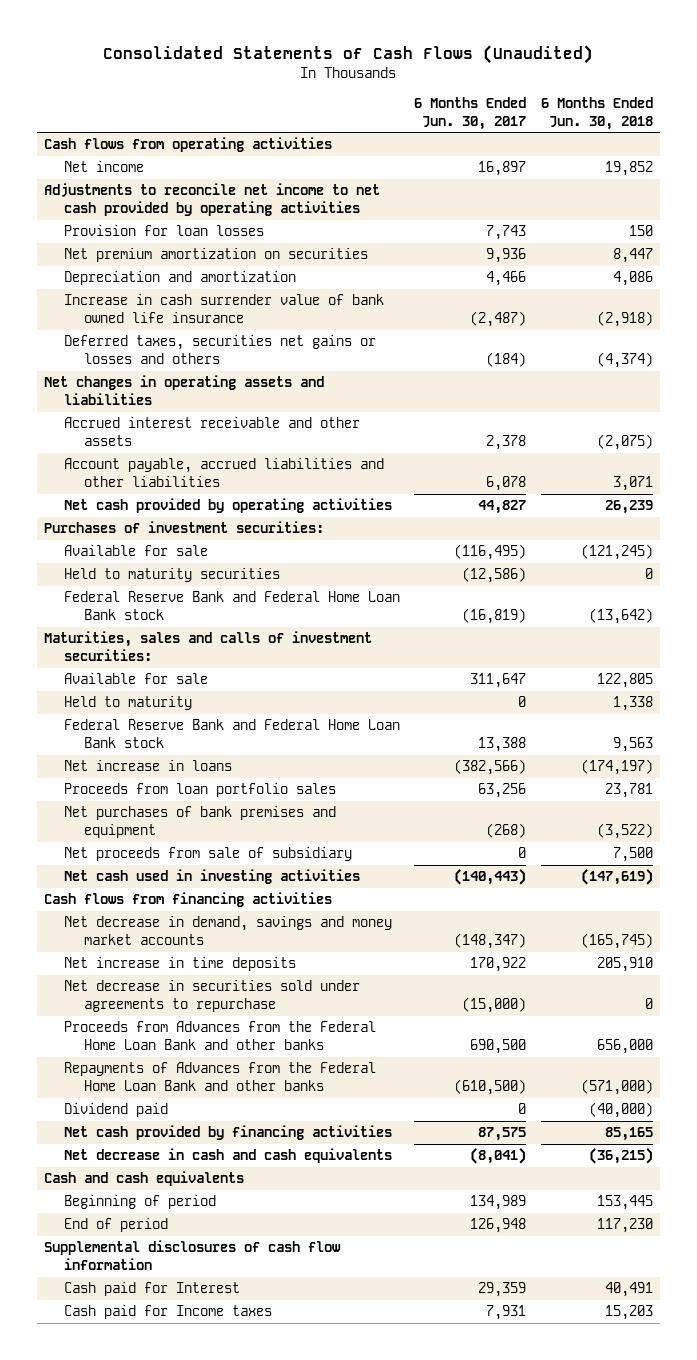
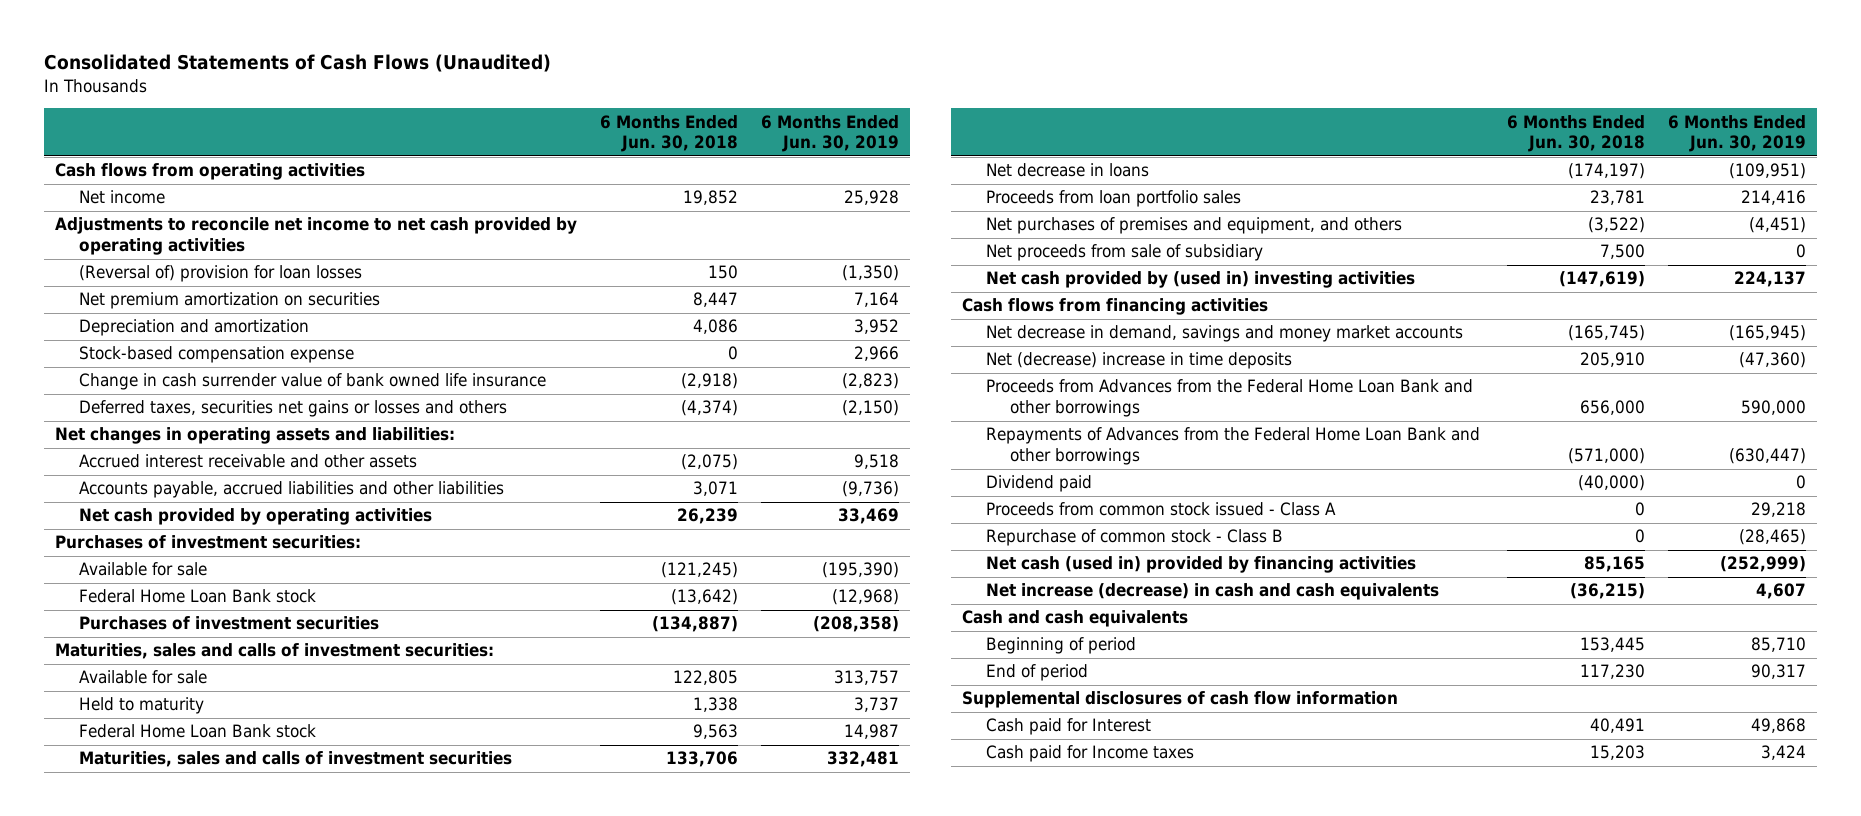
[414,97,527,130] 6 Months Ended Jun. 30, 2017 -> none
none -> [760,114,899,153] 6 Months Ended Jun. 30, 2019
[64,225,265,237] Provision for loan losses -> [79,265,363,283] (Reversal of) provision for loan losses
none -> [79,346,355,364] Stock-based compensation expense
[64,294,385,324] Increase in cash surrender value of bank owned life insurance -> [79,373,547,391] Change in cash surrender value of bank owned life insurance
[43,375,324,406] Net changes in operating assets and liabilities -> [55,427,456,445] Net changes in operating assets and liabilities:
[64,458,385,488] Account payable, accrued liabilities and other liabilities -> [79,481,505,499] Accounts payable, accrued liabilities and other liabilities
[64,568,281,583] Held to maturity securities -> none
[64,591,401,621] Federal Reserve Bank and Federal Home Loan Bank stock -> [79,589,317,604] Federal Home Loan Bank stock
none -> [79,616,380,631] Purchases of investment securities
[64,719,401,749] Federal Reserve Bank and Federal Home Loan Bank stock -> [79,724,317,739] Federal Home Loan Bank stock
none -> [79,751,513,768] Maturities, sales and calls of investment securities
[64,760,233,772] Net increase in loans -> [986,163,1150,178] Net decrease in loans
[64,806,337,839] Net purchases of bank premises and equipment -> [986,217,1403,235] Net purchases of premises and equipment, and others
[64,869,361,885] Net cash used in investing activities -> [986,271,1416,289] Net cash provided by (used in) investing activities
[64,980,361,1013] Net decrease in securities sold under agreements to repurchase -> none
[64,957,297,972] Net increase in time deposits -> [986,352,1293,370] Net (decrease) increase in time deposits
[64,1021,377,1051] Proceeds from Advances from the Federal Home Loan Bank and other banks -> [986,379,1474,418] Proceeds from Advances from the Federal Home Loan Bank and other borrowings
[64,1062,377,1092] Repayments of Advances from the Federal Home Loan Bank and other banks -> [986,427,1481,466] Repayments of Advances from the Federal Home Loan Bank and other borrowings
none -> [986,502,1337,517] Proceeds from common stock issued - Class A
none -> [986,529,1284,547] Repurchase of common stock - Class B
[64,1125,393,1141] Net cash provided by financing activities -> [986,556,1417,574] Net cash (used in) provided by financing activities
[64,1148,393,1164] Net decrease in cash and cash equivalents -> [986,583,1440,601] Net increase (decrease) in cash and cash equivalents

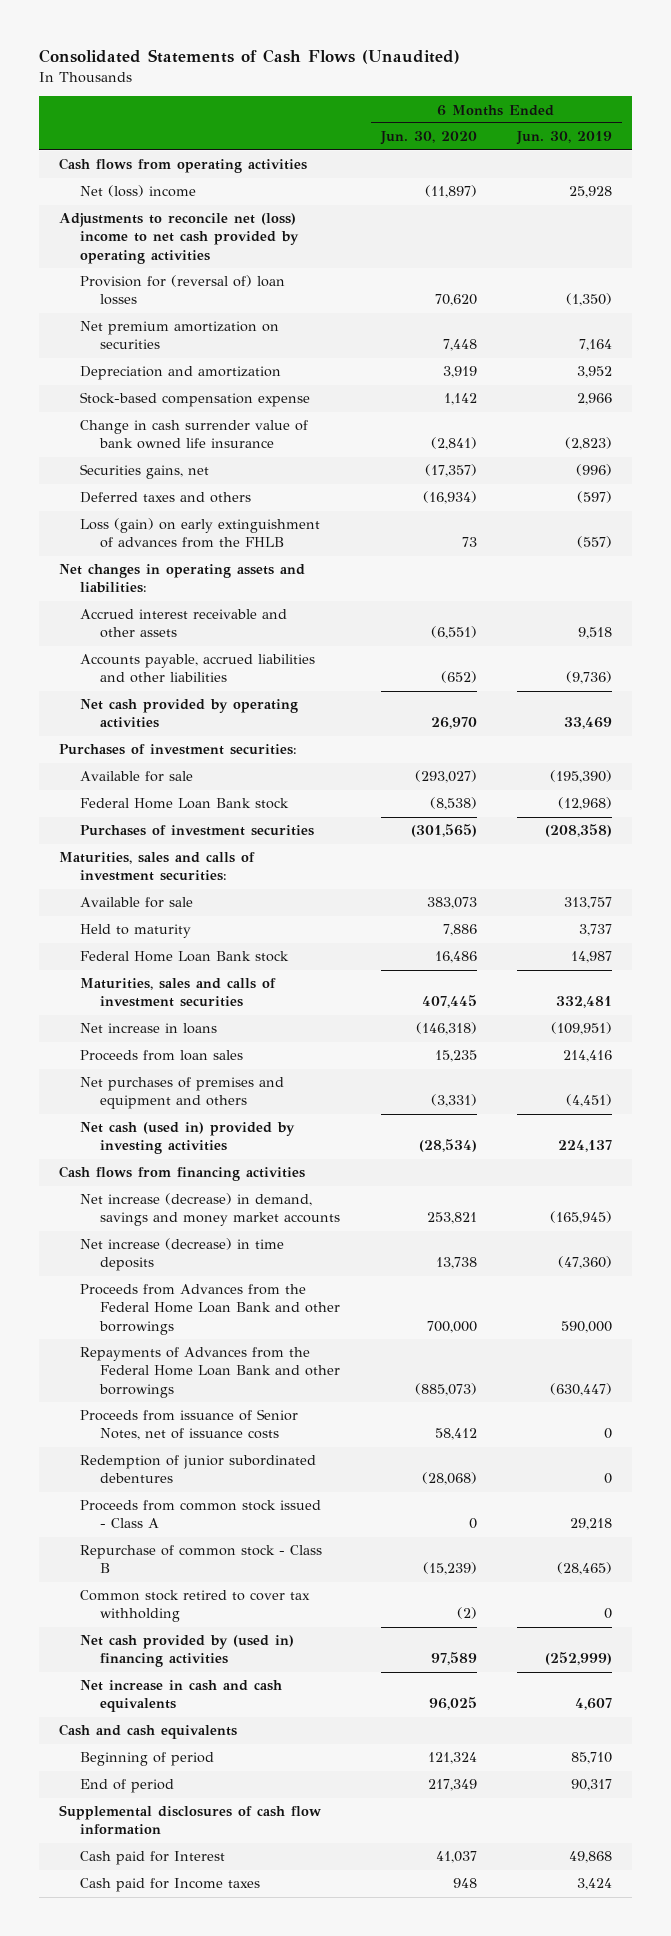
[599,114,738,153] 6 Months Ended Jun. 30, 2018 -> none
none -> [379,131,477,146] Jun. 30, 2020
[79,190,166,205] Net income -> [79,185,196,198] Net (loss) income
[55,217,578,256] Adjustments to reconcile net income to net cash provided by operating activities -> [58,213,299,264] Adjustments to reconcile net (loss) income to net cash provided by operating activities
[79,265,363,283] (Reversal of) provision for loan losses -> [79,275,285,306] Provision for (reversal of) loan losses
none -> [79,464,209,480] Securities gains, net
[79,400,508,418] Deferred taxes, securities net gains or losses and others -> [79,492,251,504] Deferred taxes and others
[841,400,899,417] (2,150) -> [576,491,612,504] (597)
none -> [79,518,320,549] Loss (gain) on early extinguishment of advances from the FHLB
[986,244,1264,262] Net proceeds from sale of subsidiary -> none
[986,163,1150,178] Net decrease in loans -> [79,1023,217,1035] Net increase in loans
[986,190,1242,208] Proceeds from loan portfolio sales -> [79,1050,243,1062] Proceeds from loan sales
[986,217,1403,235] Net purchases of premises and equipment, and others -> [79,1077,284,1110] Net purchases of premises and equipment and others
[986,271,1416,289] Net cash provided by (used in) investing activities -> [79,1122,295,1155] Net cash (used in) provided by investing activities
[986,325,1464,343] Net decrease in demand, savings and money market accounts -> [79,1193,341,1227] Net increase (decrease) in demand, savings and money market accounts
[986,352,1293,370] Net (decrease) increase in time deposits -> [79,1238,284,1272] Net increase (decrease) in time deposits
[986,475,1093,493] Dividend paid -> none
none -> [79,1409,298,1441] Proceeds from issuance of Senior Notes, net of issuance costs
none -> [79,1455,316,1484] Redemption of junior subordinated debentures
none -> [79,1590,310,1623] Common stock retired to cover tax withholding
[986,556,1417,574] Net cash (used in) provided by financing activities -> [79,1635,294,1668] Net cash provided by (used in) financing activities
[986,583,1440,601] Net increase (decrease) in cash and cash equivalents -> [79,1680,282,1713] Net increase in cash and cash equivalents

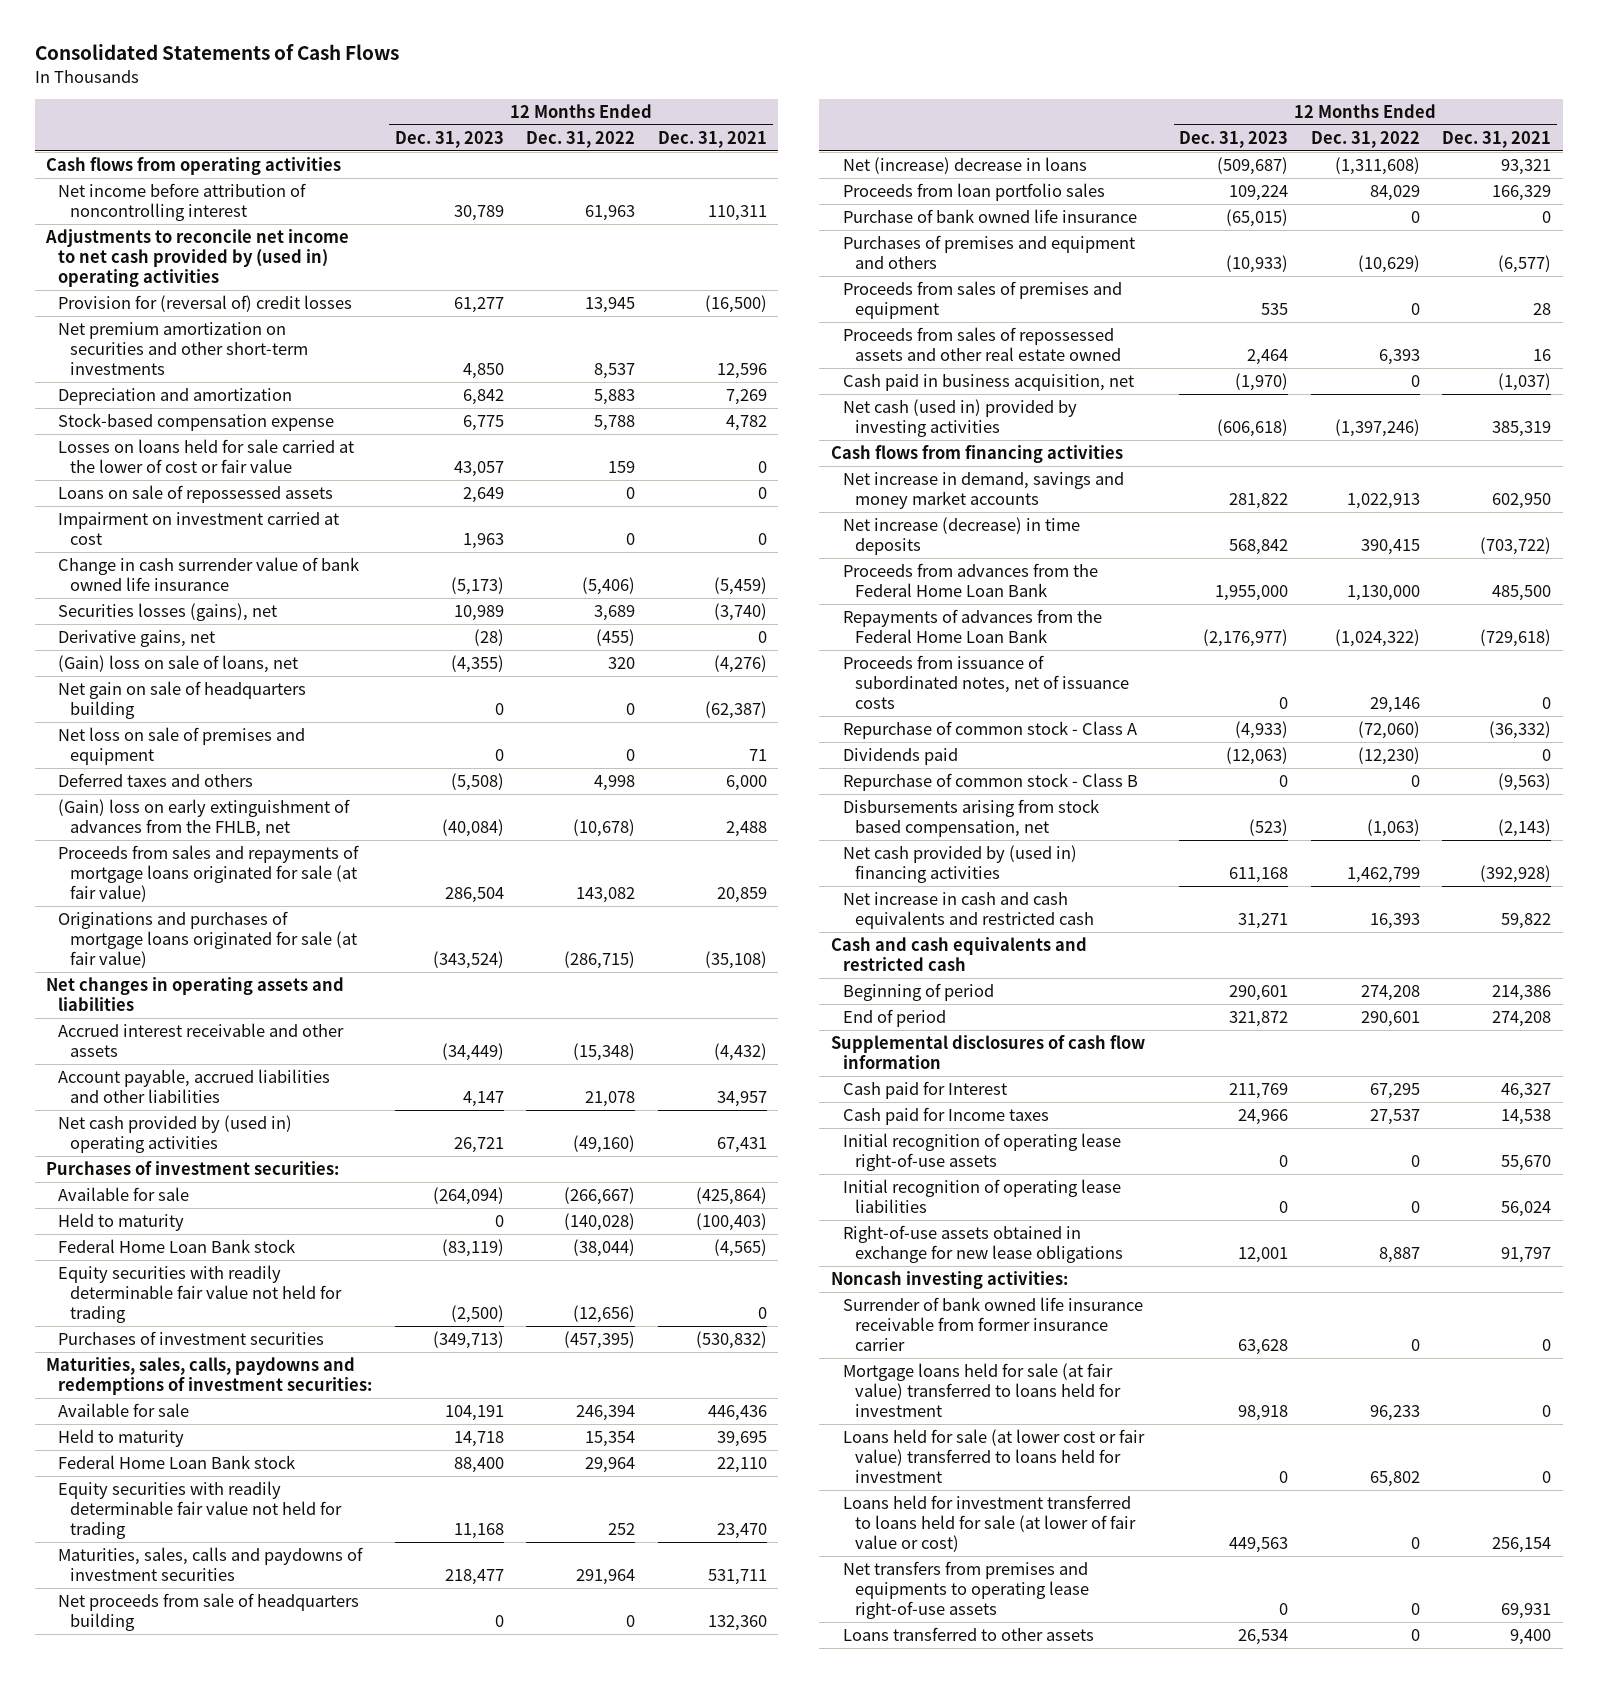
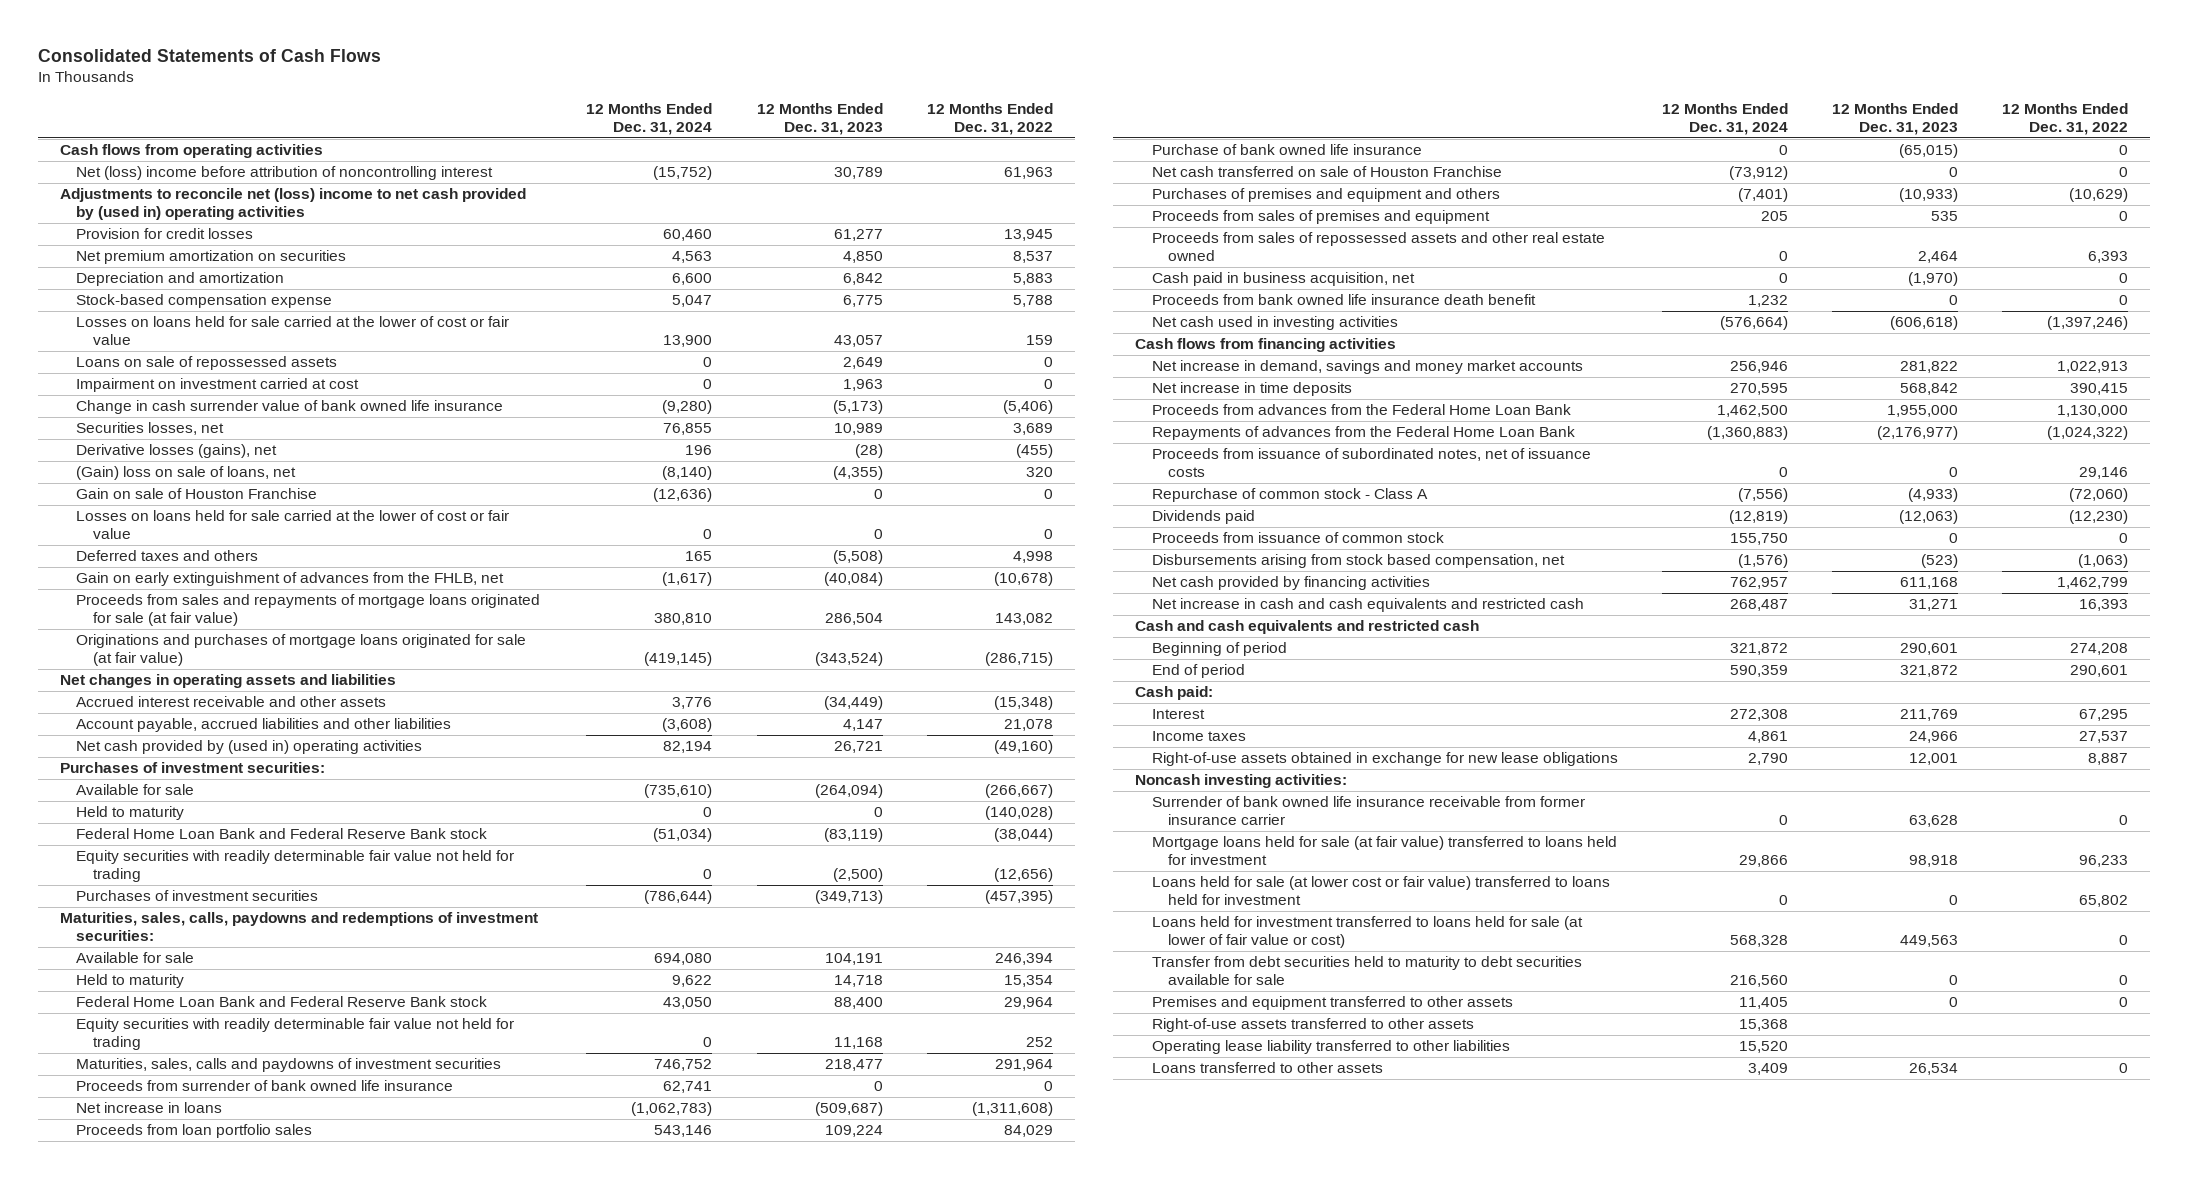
[657,130,767,148] Dec. 31, 2021 -> none
none -> [586,103,713,136] 12 Months Ended Dec. 31, 2024
[58,182,307,221] Net income before attribution of noncontrolling interest -> [76,166,494,181] Net (loss) income before attribution of noncontrolling interest
[45,228,350,287] Adjustments to reconcile net income to net cash provided by (used in) operating activities -> [59,188,526,221] Adjustments to reconcile net (loss) income to net cash provided by (used in) operating activities
[58,294,353,312] Provision for (reversal of) credit losses -> [76,228,254,240] Provision for credit losses
[58,321,309,375] Net premium amortization on securities and other short-term investments -> [76,250,347,265] Net premium amortization on securities
[58,602,278,621] Securities losses (gains), net -> [76,422,225,436] Securities losses, net
[58,629,216,647] Derivative gains, net -> [76,444,278,459] Derivative losses (gains), net
[58,680,307,719] Net gain on sale of headquarters building -> none
[58,726,306,765] Net loss on sale of premises and equipment -> none
none -> [76,488,318,500] Gain on sale of Houston Franchise
none -> [76,510,510,540] Losses on loans held for sale carried at the lower of cost or fair value
[58,798,351,837] (Gain) loss on early extinguishment of advances from the FHLB, net -> [76,572,505,587] Gain on early extinguishment of advances from the FHLB, net
[58,1238,296,1253] Federal Home Loan Bank stock -> [76,828,488,840] Federal Home Loan Bank and Federal Reserve Bank stock
[58,1454,296,1469] Federal Home Loan Bank stock -> [76,996,488,1008] Federal Home Loan Bank and Federal Reserve Bank stock
[58,1592,360,1631] Net proceeds from sale of headquarters building -> none
none -> [76,1080,454,1092] Proceeds from surrender of bank owned life insurance
[842,156,1087,174] Net (increase) decrease in loans -> [76,1102,223,1114] Net increase in loans
none -> [1151,166,1502,178] Net cash transferred on sale of Houston Franchise
none -> [1151,294,1536,306] Proceeds from bank owned life insurance death benefit
[842,398,1077,437] Net cash (used in) provided by investing activities -> [1151,316,1398,331] Net cash used in investing activities
[842,516,1080,555] Net increase (decrease) in time deposits -> [1151,382,1352,397] Net increase in time deposits
[842,772,1138,791] Repurchase of common stock - Class B -> none
none -> [1151,532,1444,544] Proceeds from issuance of common stock
[842,844,1077,883] Net cash provided by (used in) financing activities -> [1151,576,1430,591] Net cash provided by financing activities
[830,1034,1145,1069] Supplemental disclosures of cash flow information -> none
[842,1132,1121,1171] Initial recognition of operating lease right-of-use assets -> none
[842,1178,1121,1213] Initial recognition of operating lease liabilities -> none
none -> [1135,686,1214,701] Cash paid:
[842,1080,1007,1099] Cash paid for Interest -> [1151,709,1205,720] Interest
[842,1106,1049,1125] Cash paid for Income taxes -> [1151,731,1246,742] Income taxes
[842,1560,1089,1619] Net transfers from premises and equipments to operating lease right-of-use assets -> none
none -> [1151,956,1582,986] Transfer from debt securities held to maturity to debt securities available for sale
none -> [1151,996,1513,1011] Premises and equipment transferred to other assets
none -> [1151,1018,1474,1033] Right-of-use assets transferred to other assets
none -> [1151,1040,1510,1055] Operating lease liability transferred to other liabilities

